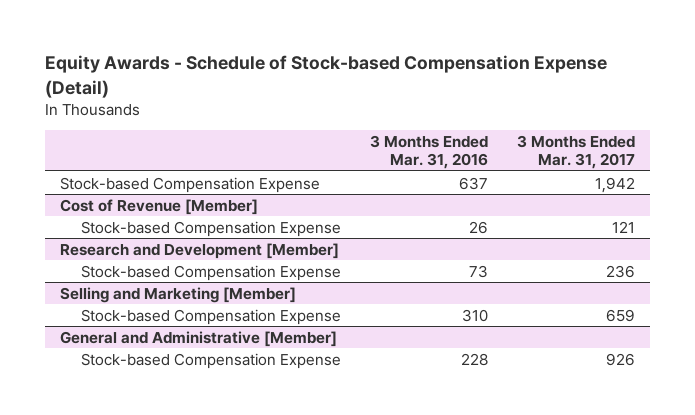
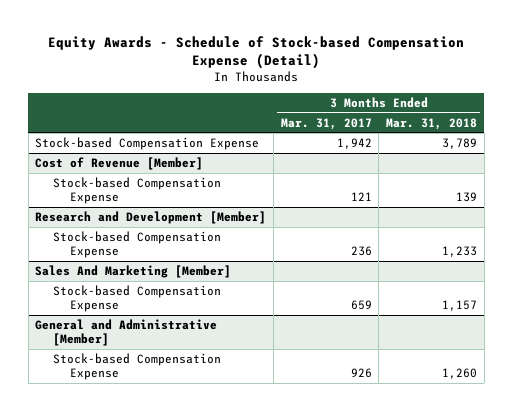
[370,134,489,170] 3 Months Ended Mar. 31, 2016 -> none
none -> [385,117,477,130] Mar. 31, 2018
[59,286,296,303] Selling and Marketing [Member] -> [35,265,232,279] Sales And Marketing [Member]

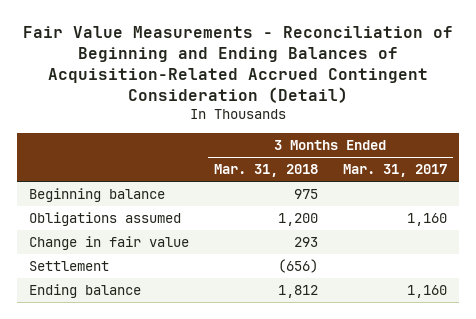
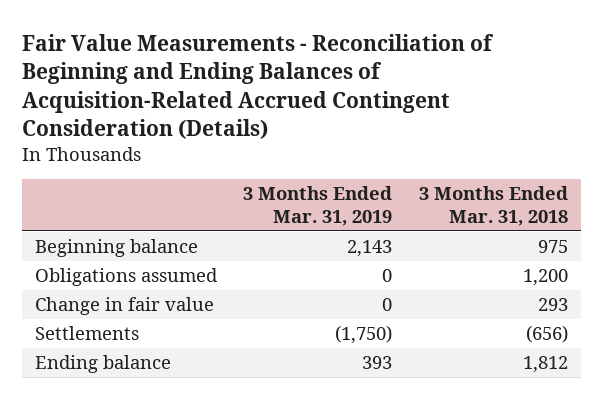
[22,25,453,103] Fair Value Measurements - Reconciliation of Beginning and Ending Balances of Acquisition-Related Accrued Contingent Consideration (Detail) -> [22,33,495,140] Fair Value Measurements - Reconciliation of Beginning and Ending Balances of Acquisition-Related Accrued Contingent Consideration (Details)
[342,164,447,178] Mar. 31, 2017 -> none
none -> [243,186,393,226] 3 Months Ended Mar. 31, 2019
[28,261,109,272] Settlement -> [35,326,140,341] Settlements

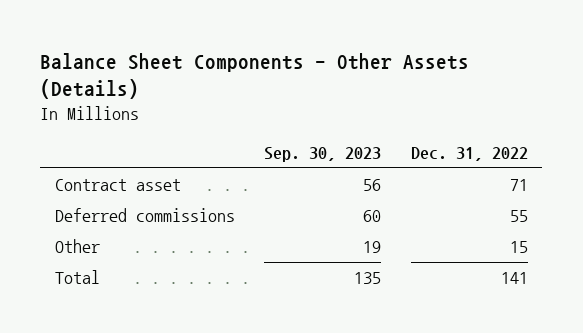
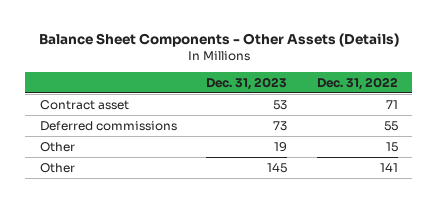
[264,147,382,163] Sep. 30, 2023 -> none
none -> [206,76,288,90] Dec. 31, 2023
[54,270,100,285] Total -> [40,162,76,173] Other

